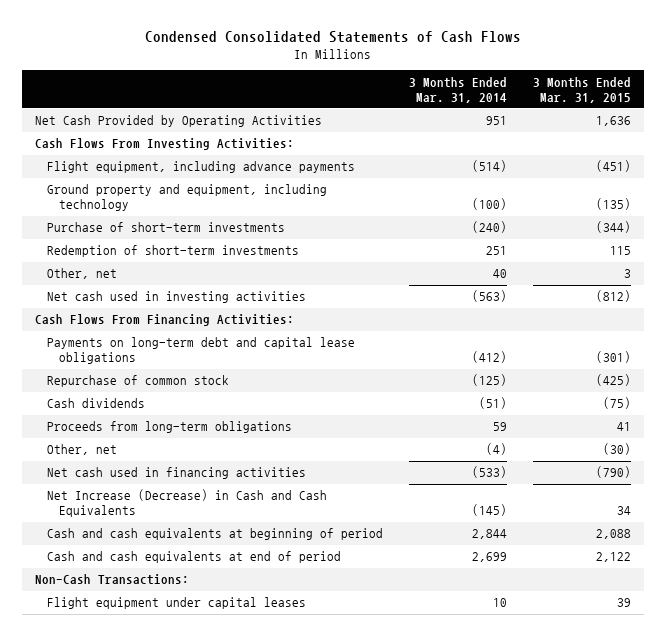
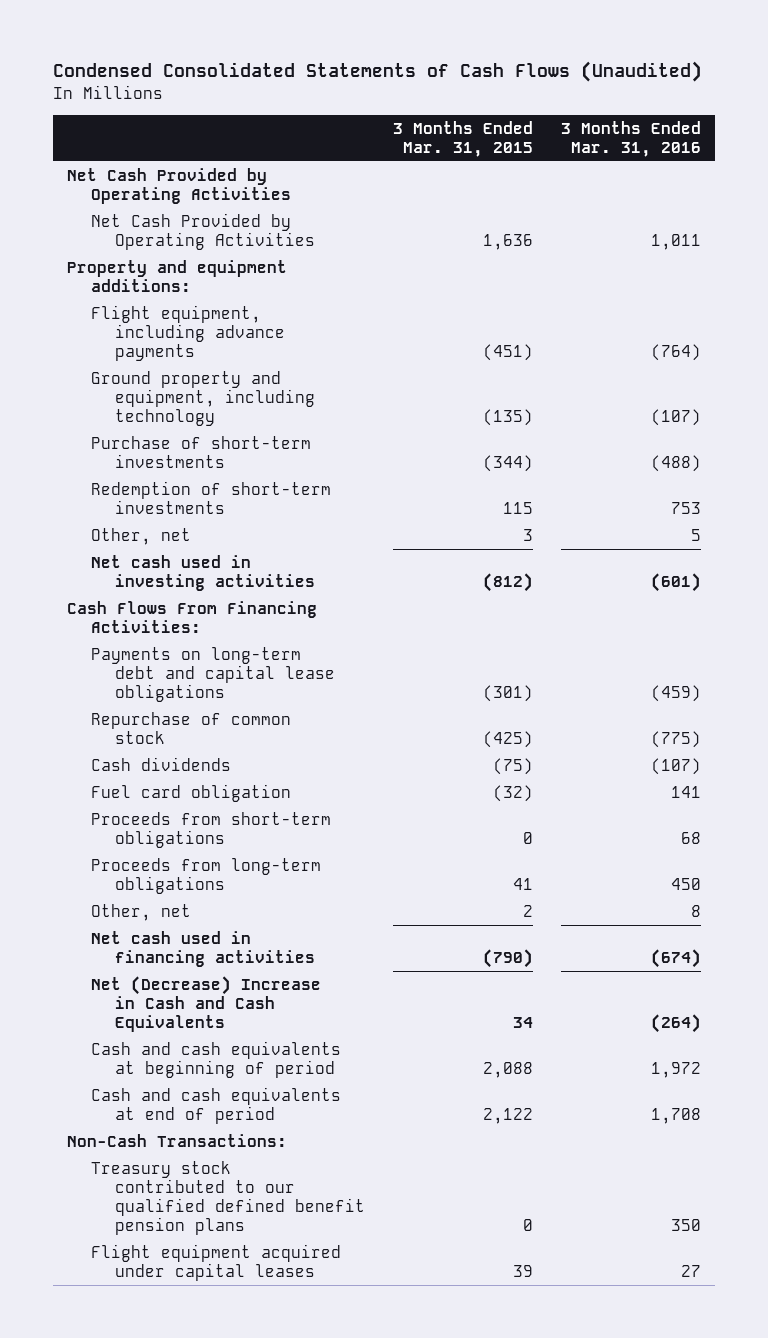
[145,30,522,43] Condensed Consolidated Statements of Cash Flows -> [52,61,702,83] Condensed Consolidated Statements of Cash Flows (Unaudited)
[408,76,507,103] 3 Months Ended Mar. 31, 2014 -> none
none -> [561,120,702,157] 3 Months Ended Mar. 31, 2016
none -> [66,168,291,205] Net Cash Provided by Operating Activities
[34,138,294,151] Cash Flows From Investing Activities: -> none
none -> [66,260,287,293] Property and equipment additions:
none -> [90,784,291,803] Fuel card obligation
none -> [90,812,331,849] Proceeds from short-term obligations
[603,443,632,456] (30) -> [523,905,534,918] 2
[46,489,327,518] Net Increase (Decrease) in Cash and Cash Equivalents -> [90,976,321,1033] Net (Decrease) Increase in Cash and Cash Equivalents
none -> [90,1161,366,1235] Treasury stock contributed to our qualified defined benefit pension plans
[46,597,306,610] Flight equipment under capital leases -> [90,1244,341,1282] Flight equipment acquired under capital leases

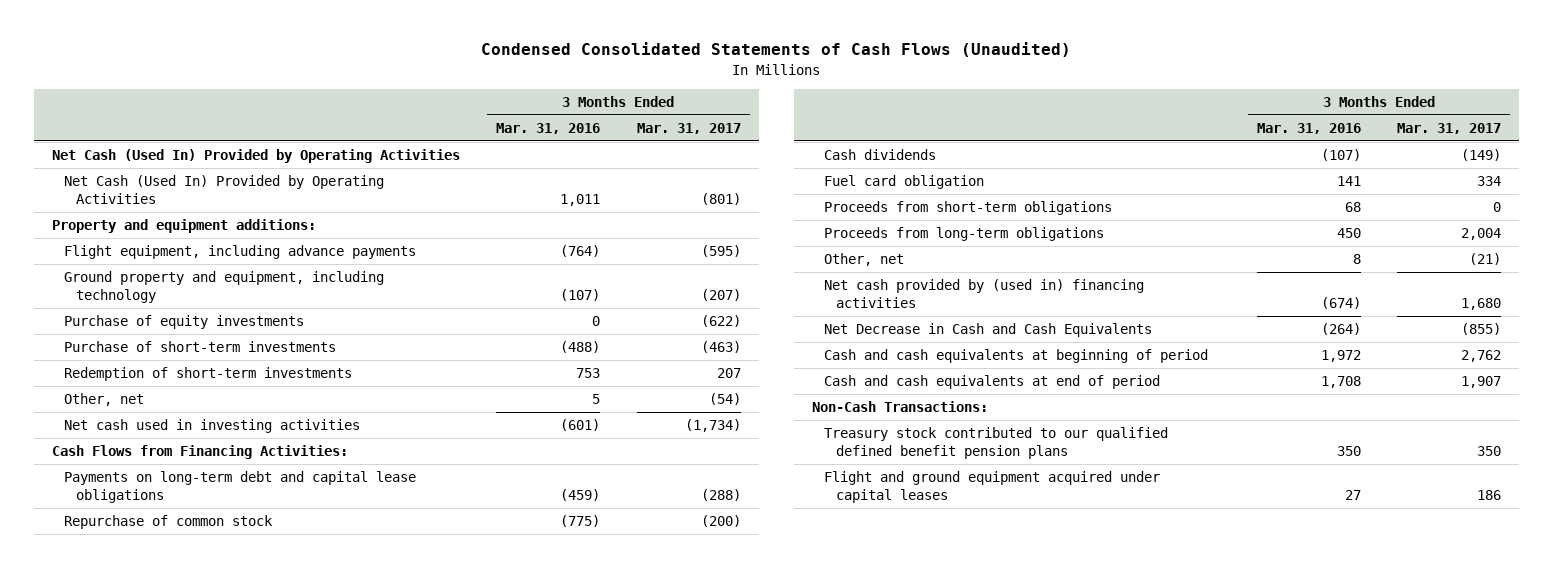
[393,120,534,157] 3 Months Ended Mar. 31, 2015 -> none
none -> [636,122,741,134] Mar. 31, 2017
[66,168,291,205] Net Cash Provided by Operating Activities -> [51,149,460,164] Net Cash (Used In) Provided by Operating Activities
[90,213,316,251] Net Cash Provided by Operating Activities -> [63,175,384,204] Net Cash (Used In) Provided by Operating Activities
none -> [63,315,304,330] Purchase of equity investments
[66,601,317,634] Cash Flows From Financing Activities: -> [51,445,348,460] Cash Flows from Financing Activities:
[90,931,316,968] Net cash used in financing activities -> [824,279,1145,308] Net cash provided by (used in) financing activities
[90,976,321,1033] Net (Decrease) Increase in Cash and Cash Equivalents -> [824,323,1153,338] Net Decrease in Cash and Cash Equivalents
[90,1244,341,1282] Flight equipment acquired under capital leases -> [824,471,1161,503] Flight and ground equipment acquired under capital leases

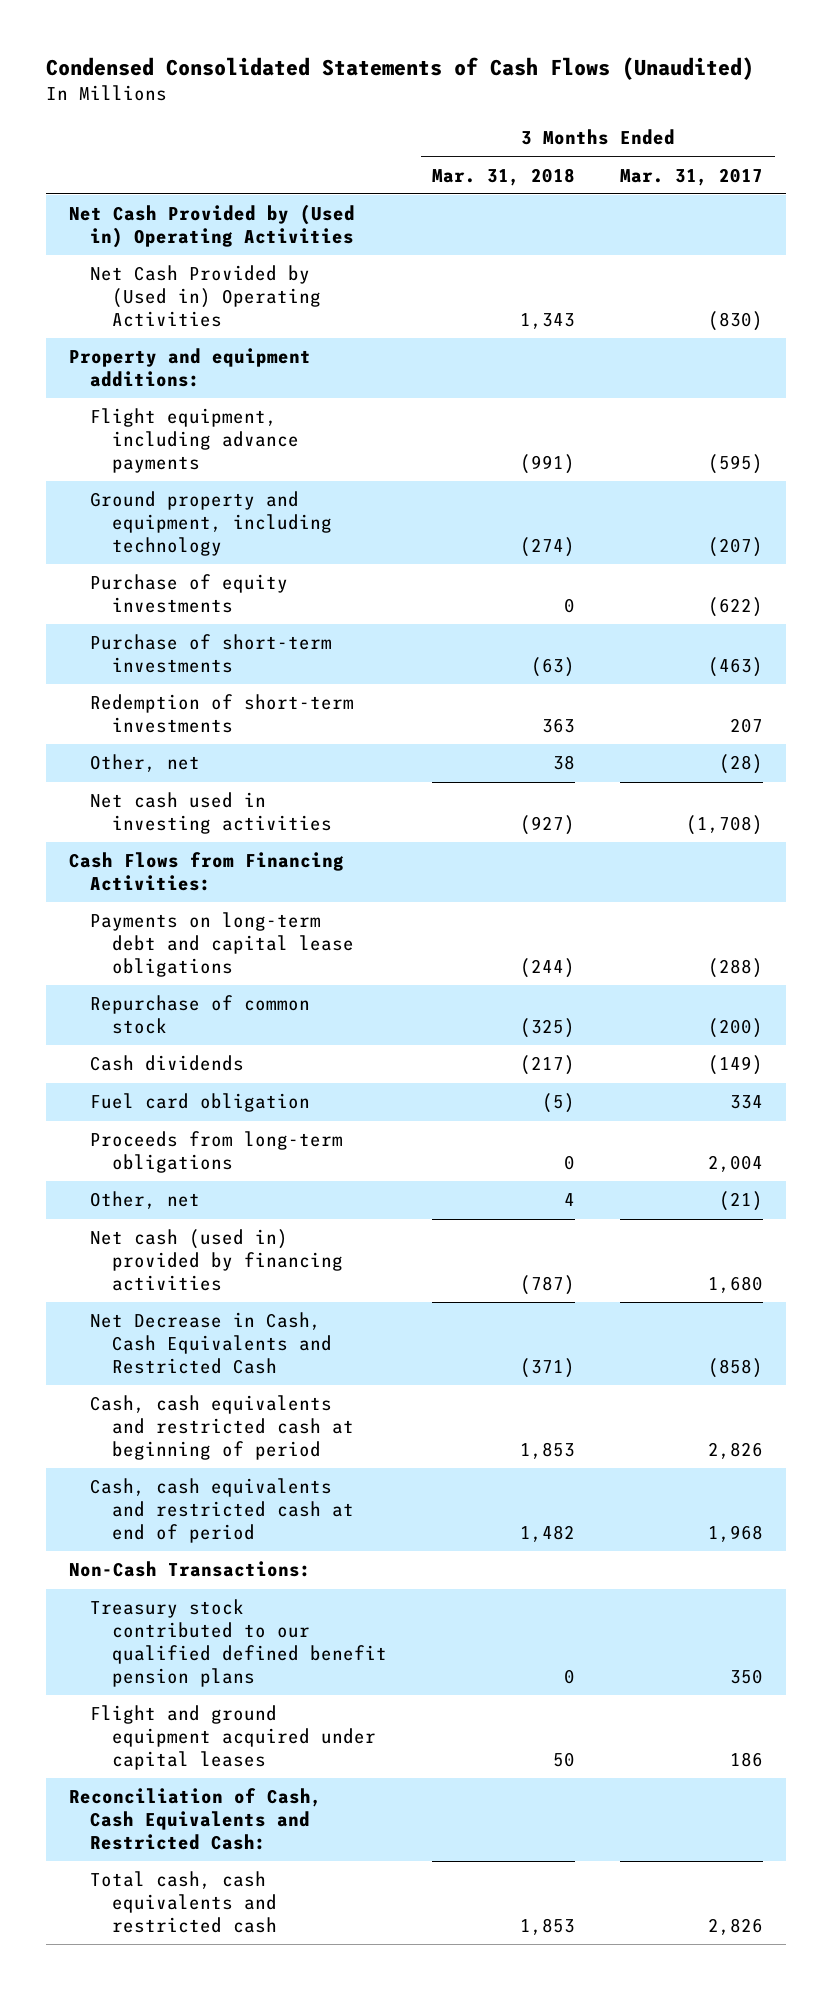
[496,122,601,134] Mar. 31, 2016 -> none
none -> [432,167,576,186] Mar. 31, 2018
[51,149,460,164] Net Cash (Used In) Provided by Operating Activities -> [68,204,355,249] Net Cash Provided by (Used in) Operating Activities
[63,175,384,204] Net Cash (Used In) Provided by Operating Activities -> [90,265,322,327] Net Cash Provided by (Used in) Operating Activities
[700,192,741,205] (801) -> [708,310,764,331] (830)
[708,393,741,406] (54) -> [719,754,764,775] (28)
[684,419,741,433] (1,734) -> [686,815,764,836] (1,708)
[824,201,1113,216] Proceeds from short-term obligations -> none
[824,279,1145,308] Net cash provided by (used in) financing activities -> [90,1229,344,1291] Net cash (used in) provided by financing activities
[824,323,1153,338] Net Decrease in Cash and Cash Equivalents -> [90,1312,333,1374] Net Decrease in Cash, Cash Equivalents and Restricted Cash
[1461,323,1502,336] (855) -> [708,1357,764,1378] (858)
[824,349,1209,364] Cash and cash equivalents at beginning of period -> [90,1395,355,1460] Cash, cash equivalents and restricted cash at beginning of period
[1461,350,1502,363] 2,762 -> [708,1441,764,1459] 2,826
[824,375,1161,390] Cash and cash equivalents at end of period -> [90,1478,355,1543] Cash, cash equivalents and restricted cash at end of period
[1461,376,1502,389] 1,907 -> [708,1524,764,1542] 1,968
none -> [68,1788,322,1850] Reconciliation of Cash, Cash Equivalents and Restricted Cash:
none -> [90,1871,278,1933] Total cash, cash equivalents and restricted cash

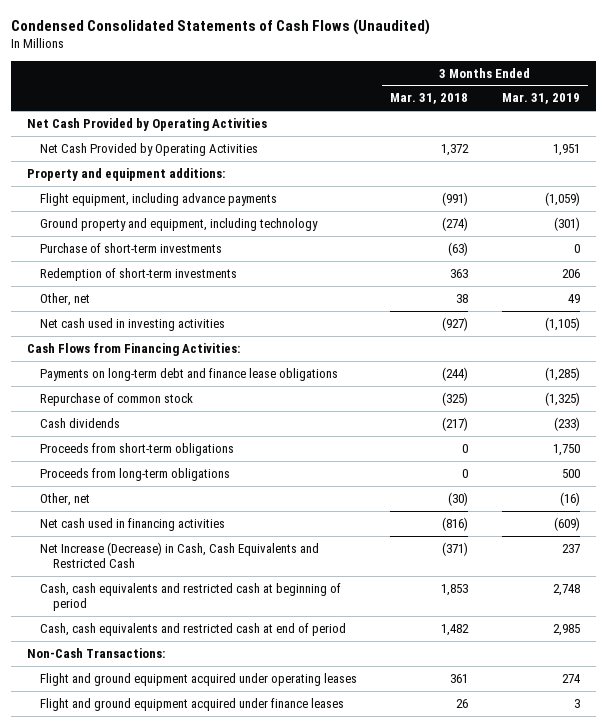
[620,167,764,186] Mar. 31, 2017 -> none
none -> [501,93,580,105] Mar. 31, 2019
[68,204,355,249] Net Cash Provided by (Used in) Operating Activities -> [27,117,268,131] Net Cash Provided by Operating Activities
[90,265,322,327] Net Cash Provided by (Used in) Operating Activities -> [40,142,259,156] Net Cash Provided by Operating Activities
[520,312,576,329] 1,343 -> [441,143,470,156] 1,372
[90,574,289,614] Purchase of equity investments -> none
[90,912,355,977] Payments on long-term debt and capital lease obligations -> [40,367,339,381] Payments on long-term debt and finance lease obligations
[90,1093,311,1113] Fuel card obligation -> none
none -> [40,442,235,456] Proceeds from short-term obligations
[564,1193,576,1207] 4 -> [448,491,469,506] (30)
[90,1229,344,1291] Net cash (used in) provided by financing activities -> [40,517,226,531] Net cash used in financing activities
[520,1274,576,1295] (787) -> [442,516,469,531] (816)
[90,1312,333,1374] Net Decrease in Cash, Cash Equivalents and Restricted Cash -> [40,541,320,569] Net Increase (Decrease) in Cash, Cash Equivalents and Restricted Cash
[90,1599,388,1687] Treasury stock contributed to our qualified defined benefit pension plans -> none
[68,1788,322,1850] Reconciliation of Cash, Cash Equivalents and Restricted Cash: -> none
[90,1871,278,1933] Total cash, cash equivalents and restricted cash -> none
none -> [40,672,358,686] Flight and ground equipment acquired under operating leases
[90,1705,377,1770] Flight and ground equipment acquired under capital leases -> [40,697,345,711] Flight and ground equipment acquired under finance leases
[553,1751,576,1767] 50 -> [456,698,469,708] 26

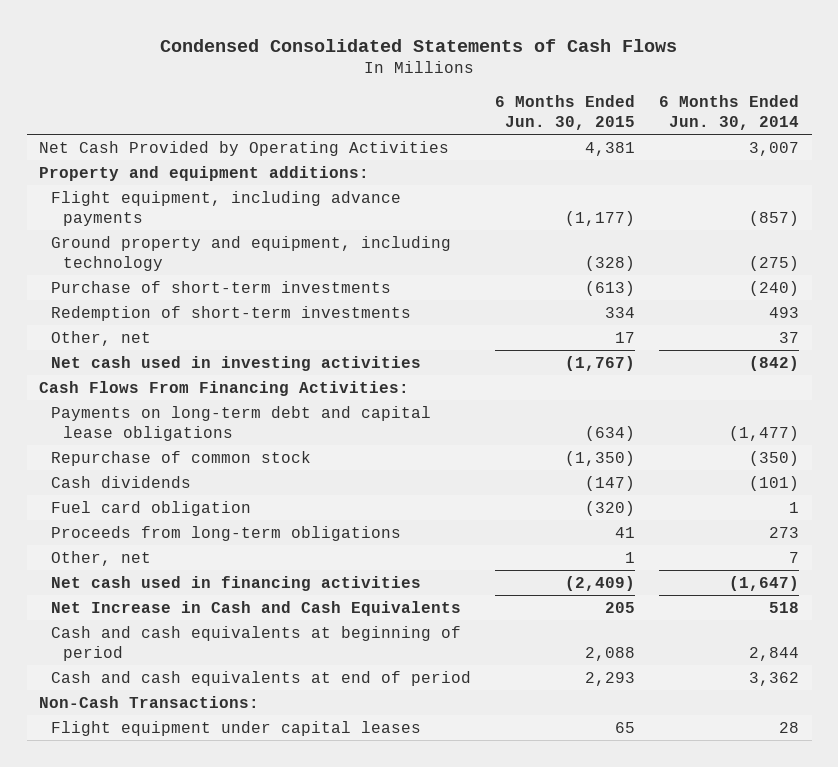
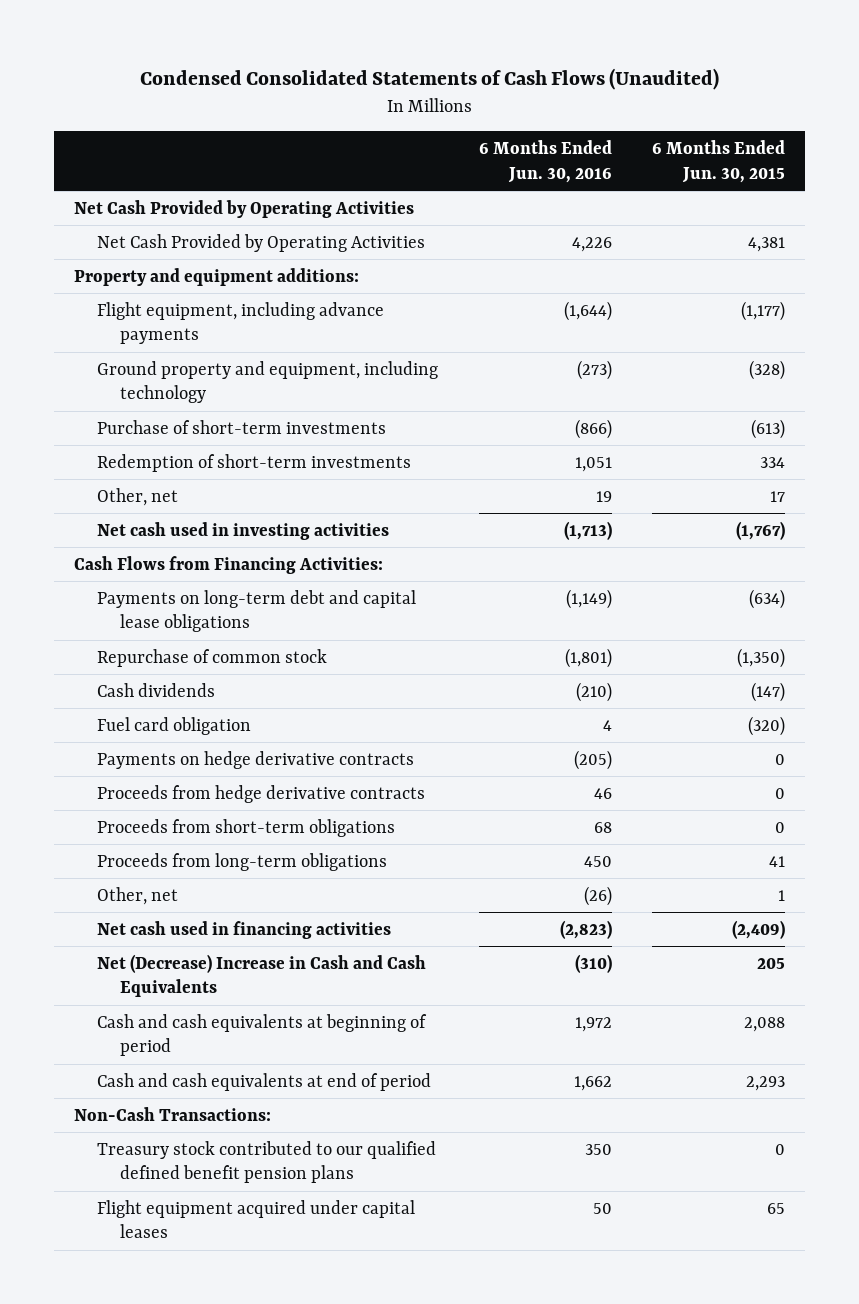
[160,38,678,52] Condensed Consolidated Statements of Cash Flows -> [139,67,719,90] Condensed Consolidated Statements of Cash Flows (Unaudited)
[659,95,800,131] 6 Months Ended Jun. 30, 2014 -> none
none -> [478,139,612,183] 6 Months Ended Jun. 30, 2016
none -> [74,199,415,218] Net Cash Provided by Operating Activities
[38,380,409,396] Cash Flows From Financing Activities: -> [74,555,384,574] Cash Flows from Financing Activities:
none -> [97,750,415,769] Payments on hedge derivative contracts
none -> [97,784,426,803] Proceeds from hedge derivative contracts
none -> [97,818,396,837] Proceeds from short-term obligations
[50,600,461,616] Net Increase in Cash and Cash Equivalents -> [97,953,427,998] Net (Decrease) Increase in Cash and Cash Equivalents
none -> [97,1140,437,1184] Treasury stock contributed to our qualified defined benefit pension plans
[50,720,421,736] Flight equipment under capital leases -> [97,1199,416,1239] Flight equipment acquired under capital leases

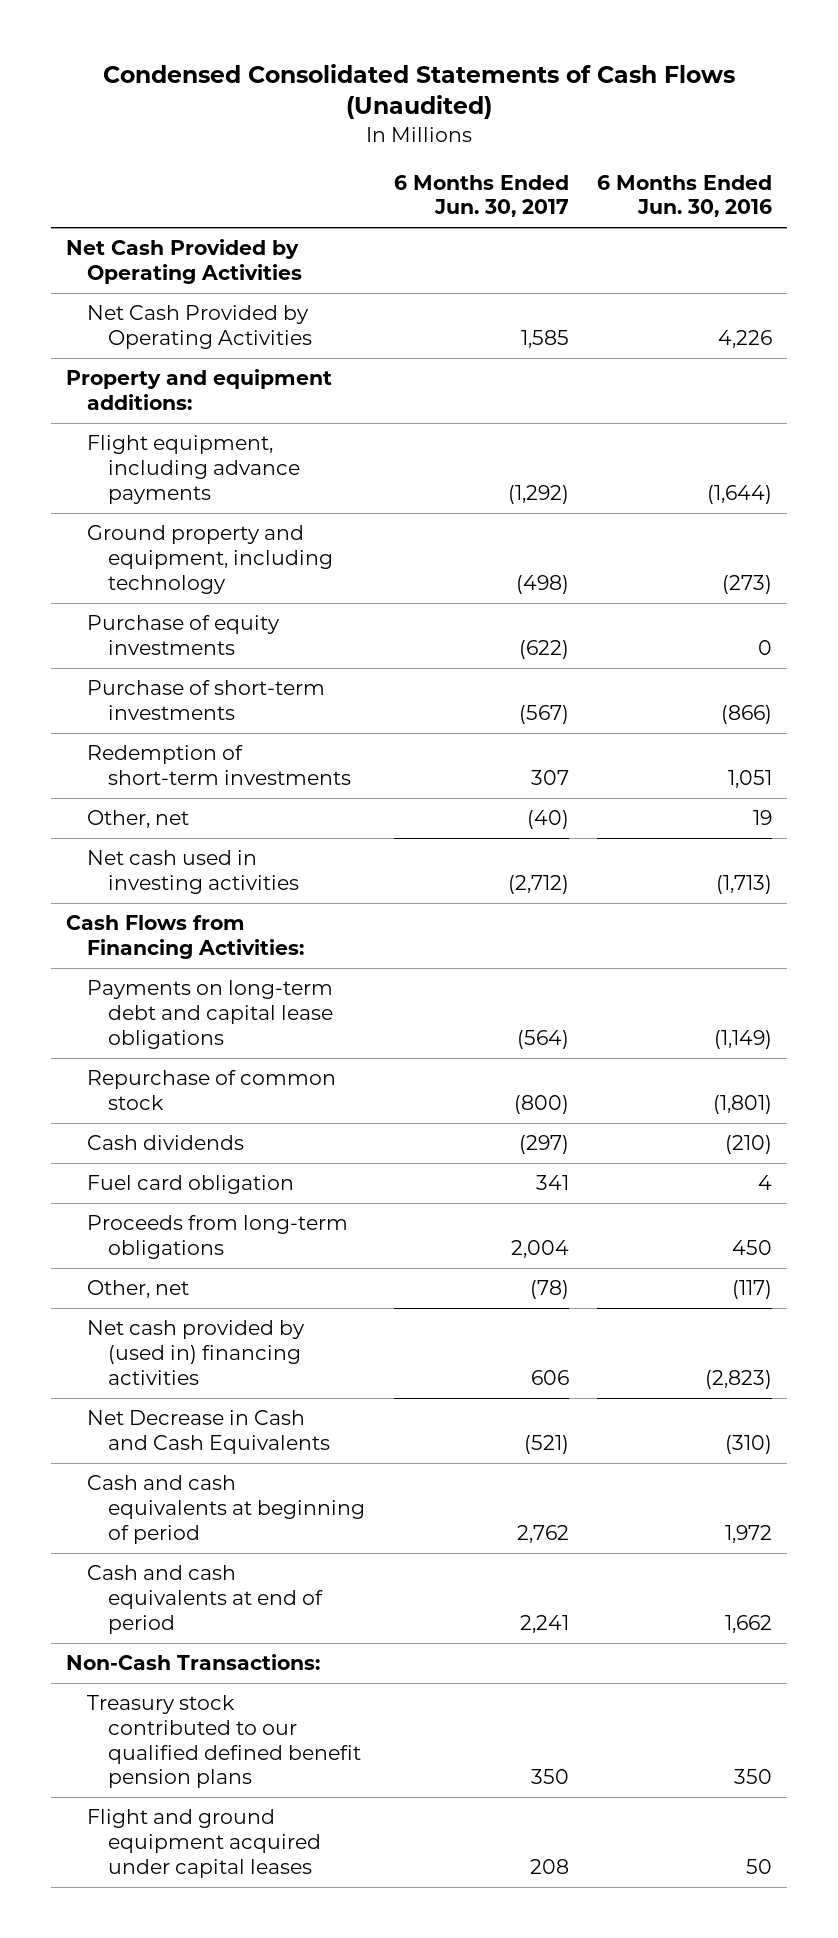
[652,139,786,183] 6 Months Ended Jun. 30, 2015 -> none
none -> [393,174,569,218] 6 Months Ended Jun. 30, 2017
none -> [86,615,280,655] Purchase of equity investments
[97,750,415,769] Payments on hedge derivative contracts -> none
[97,784,426,803] Proceeds from hedge derivative contracts -> none
[97,818,396,837] Proceeds from short-term obligations -> none
[583,885,612,906] (26) -> [732,1280,773,1300] (117)
[97,920,392,939] Net cash used in financing activities -> [86,1320,305,1385] Net cash provided by (used in) financing activities
[97,953,427,998] Net (Decrease) Increase in Cash and Cash Equivalents -> [86,1410,330,1454] Net Decrease in Cash and Cash Equivalents
[97,1199,416,1239] Flight equipment acquired under capital leases -> [86,1809,321,1878] Flight and ground equipment acquired under capital leases

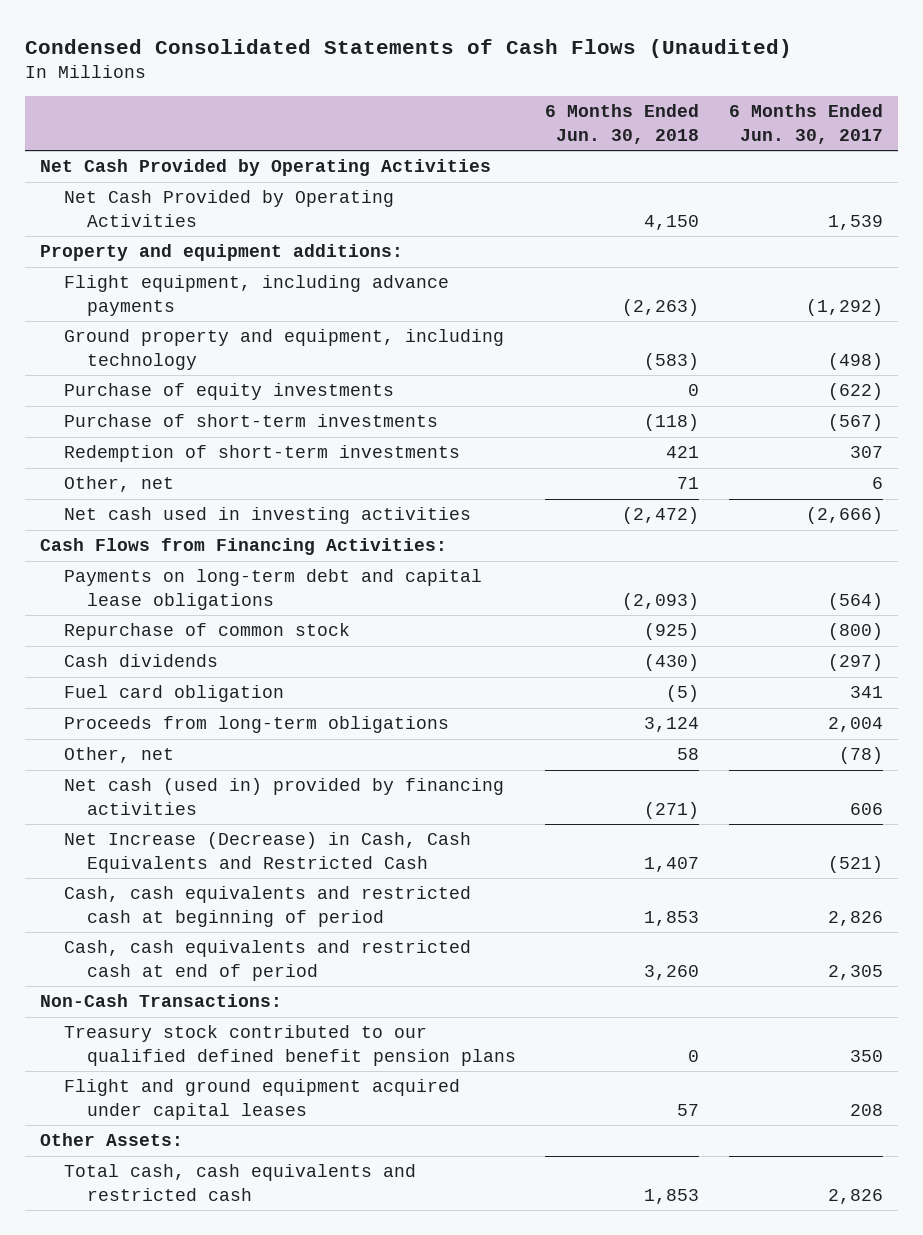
[597,174,773,218] 6 Months Ended Jun. 30, 2016 -> none
none -> [545,104,700,144] 6 Months Ended Jun. 30, 2018
[520,329,569,348] 1,585 -> [827,214,883,230] 1,539
[526,810,569,830] (40) -> [871,477,883,490] 6
[507,874,569,894] (2,712) -> [805,507,883,525] (2,666)
[86,1320,305,1385] Net cash provided by (used in) financing activities -> [63,778,504,815] Net cash (used in) provided by financing activities
[86,1410,330,1454] Net Decrease in Cash and Cash Equivalents -> [63,832,471,873] Net Increase (Decrease) in Cash, Cash Equivalents and Restricted Cash
[86,1475,365,1544] Cash and cash equivalents at beginning of period -> [63,886,471,927] Cash, cash equivalents and restricted cash at beginning of period
[516,1524,569,1543] 2,762 -> [827,910,883,926] 2,826
[86,1565,323,1634] Cash and cash equivalents at end of period -> [63,940,471,981] Cash, cash equivalents and restricted cash at end of period
[519,1614,569,1633] 2,241 -> [827,964,883,980] 2,305
none -> [40,1133,184,1147] Other Assets:
none -> [63,1164,416,1201] Total cash, cash equivalents and restricted cash

